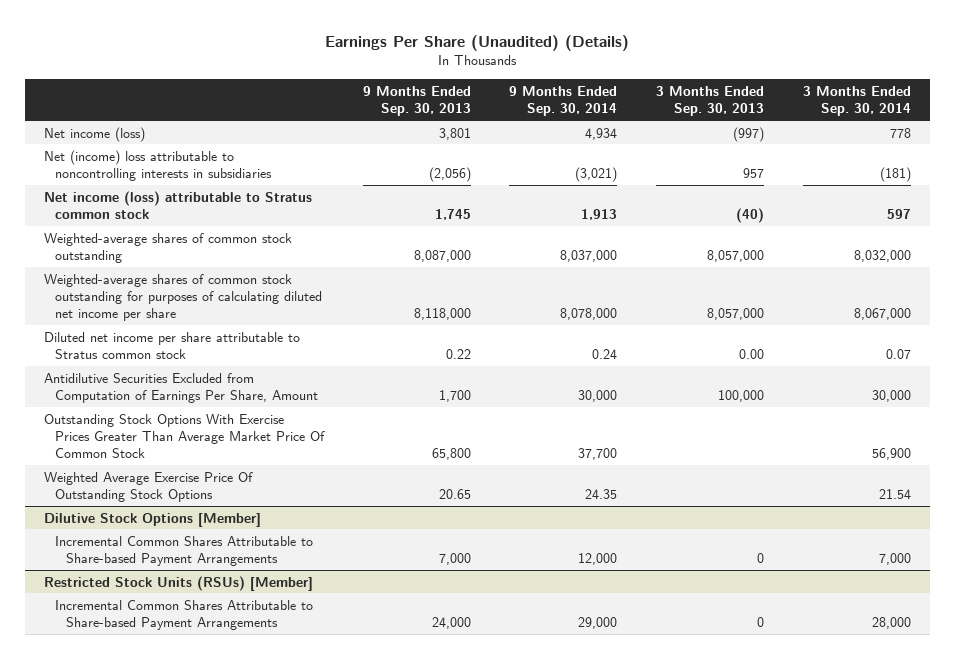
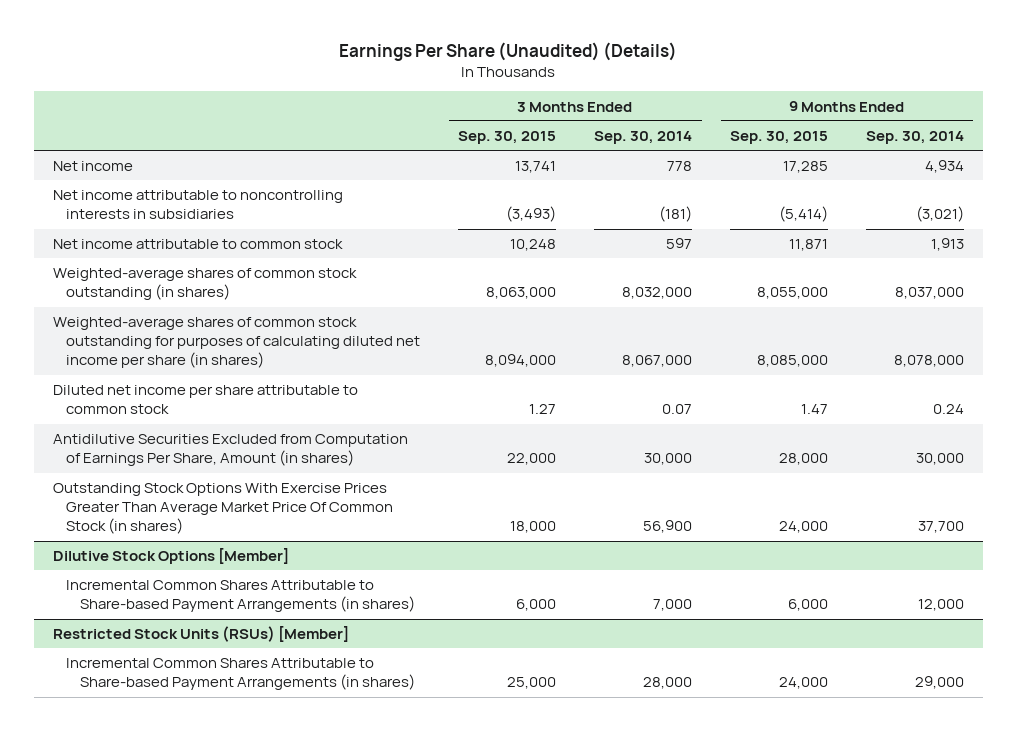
[362,85,471,117] 9 Months Ended Sep. 30, 2013 -> none
[656,85,765,117] 3 Months Ended Sep. 30, 2013 -> none
none -> [458,130,557,144] Sep. 30, 2015
none -> [730,130,829,144] Sep. 30, 2015
[44,471,254,503] Weighted Average Exercise Price Of Outstanding Stock Options -> none
[44,126,146,142] Net income (loss) -> [52,161,133,172] Net income
[44,149,273,182] Net (income) loss attributable to noncontrolling interests in subsidiaries -> [52,190,343,220] Net income attributable to noncontrolling interests in subsidiaries
[44,190,313,220] Net income (loss) attributable to Stratus common stock -> [52,239,343,250] Net income attributable to common stock
[44,232,293,264] Weighted-average shares of common stock outstanding -> [52,268,357,301] Weighted-average shares of common stock outstanding (in shares)
[44,273,323,322] Weighted-average shares of common stock outstanding for purposes of calculating diluted net income per share -> [52,317,421,369] Weighted-average shares of common stock outstanding for purposes of calculating diluted net income per share (in shares)
[44,331,301,360] Diluted net income per share attributable to Stratus common stock -> [52,385,358,415] Diluted net income per share attributable to common stock
[44,372,319,404] Antidilutive Securities Excluded from Computation of Earnings Per Share, Amount -> [52,434,408,467] Antidilutive Securities Excluded from Computation of Earnings Per Share, Amount (in shares)
[44,413,326,459] Outstanding Stock Options With Exercise Prices Greater Than Average Market Price Of Common Stock -> [52,483,394,535] Outstanding Stock Options With Exercise Prices Greater Than Average Market Price Of Common Stock (in shares)
[55,535,314,567] Incremental Common Shares Attributable to Share-based Payment Arrangements -> [66,580,416,613] Incremental Common Shares Attributable to Share-based Payment Arrangements (in shares)
[55,599,314,631] Incremental Common Shares Attributable to Share-based Payment Arrangements -> [66,658,416,691] Incremental Common Shares Attributable to Share-based Payment Arrangements (in shares)

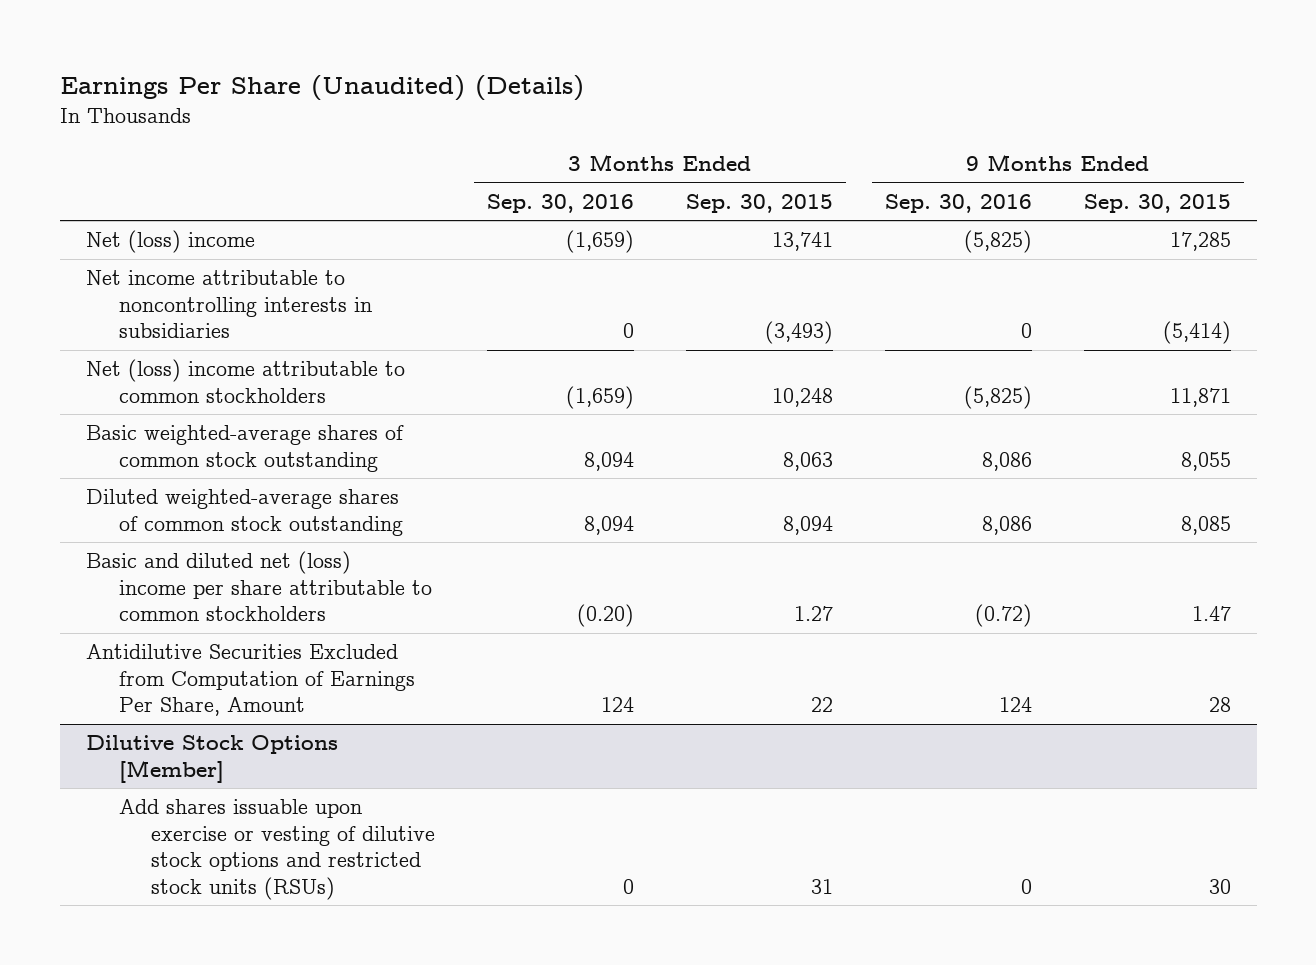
[594,130,693,144] Sep. 30, 2014 -> none
[865,130,964,144] Sep. 30, 2014 -> none
none -> [487,193,635,213] Sep. 30, 2016
none -> [884,193,1032,213] Sep. 30, 2016
[52,161,133,172] Net income -> [85,230,255,254] Net (loss) income
[52,483,394,535] Outstanding Stock Options With Exercise Prices Greater Than Average Market Price Of Common Stock (in shares) -> none
[52,239,343,250] Net income attributable to common stock -> [85,359,405,403] Net (loss) income attributable to common stockholders
[52,268,357,301] Weighted-average shares of common stock outstanding (in shares) -> [85,425,404,472] Basic weighted-average shares of common stock outstanding
[486,287,557,300] 8,063,000 -> [783,451,834,471] 8,063
[757,287,829,300] 8,055,000 -> [1180,451,1231,471] 8,055
[52,317,421,369] Weighted-average shares of common stock outstanding for purposes of calculating diluted net income per share (in shares) -> [85,489,403,536] Diluted weighted-average shares of common stock outstanding
[485,354,557,368] 8,094,000 -> [783,515,834,535] 8,094
[757,355,829,368] 8,085,000 -> [1180,515,1231,535] 8,085
[52,385,358,415] Diluted net income per share attributable to common stock -> [85,551,432,622] Basic and diluted net (loss) income per share attributable to common stockholders
[52,434,408,467] Antidilutive Securities Excluded from Computation of Earnings Per Share, Amount (in shares) -> [85,644,415,717] Antidilutive Securities Excluded from Computation of Earnings Per Share, Amount
[507,453,557,466] 22,000 -> [811,697,834,713] 22
[779,453,829,466] 28,000 -> [1208,697,1231,713] 28
[66,580,416,613] Incremental Common Shares Attributable to Share-based Payment Arrangements (in shares) -> none
[52,626,349,643] Restricted Stock Units (RSUs) [Member] -> none
[66,658,416,691] Incremental Common Shares Attributable to Share-based Payment Arrangements (in shares) -> none
none -> [118,799,436,900] Add shares issuable upon exercise or vesting of dilutive stock options and restricted stock units (RSUs)

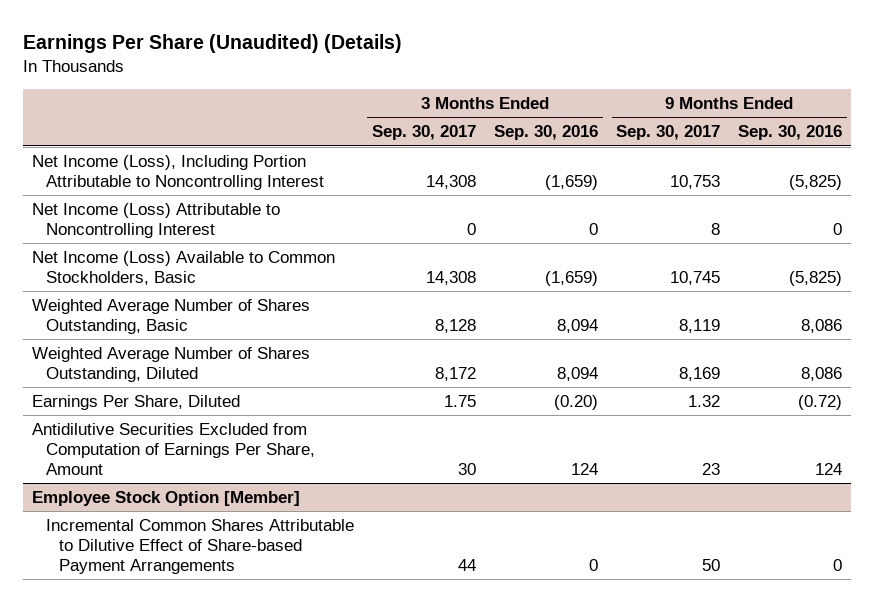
[686,193,834,213] Sep. 30, 2015 -> none
[1083,193,1231,213] Sep. 30, 2015 -> none
none -> [371,125,476,141] Sep. 30, 2017
none -> [616,125,721,141] Sep. 30, 2017
[85,230,255,254] Net (loss) income -> [31,154,324,190] Net Income (Loss), Including Portion Attributable to Noncontrolling Interest
[85,270,372,339] Net income attributable to noncontrolling interests in subsidiaries -> [31,202,280,238] Net Income (Loss) Attributable to Noncontrolling Interest
[85,359,405,403] Net (loss) income attributable to common stockholders -> [31,250,335,285] Net Income (Loss) Available to Common Stockholders, Basic
[85,425,404,472] Basic weighted-average shares of common stock outstanding -> [31,298,310,334] Weighted Average Number of Shares Outstanding, Basic
[85,489,403,536] Diluted weighted-average shares of common stock outstanding -> [31,346,310,382] Weighted Average Number of Shares Outstanding, Diluted
[85,551,432,622] Basic and diluted net (loss) income per share attributable to common stockholders -> [31,394,240,410] Earnings Per Share, Diluted
[85,735,338,783] Dilutive Stock Options [Member] -> [31,490,300,506] Employee Stock Option [Member]
[118,799,436,900] Add shares issuable upon exercise or vesting of dilutive stock options and restricted stock units (RSUs) -> [45,518,354,574] Incremental Common Shares Attributable to Dilutive Effect of Share-based Payment Arrangements

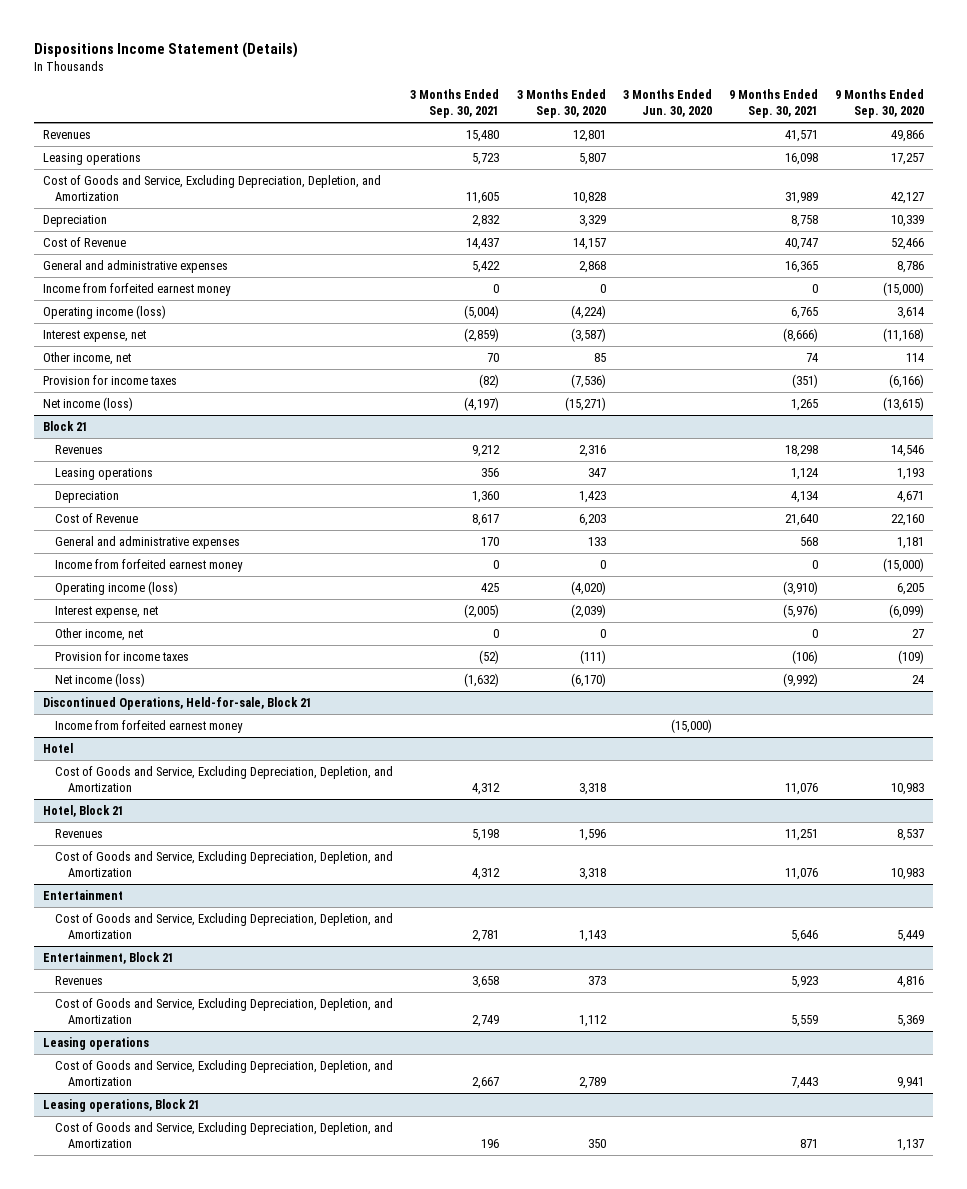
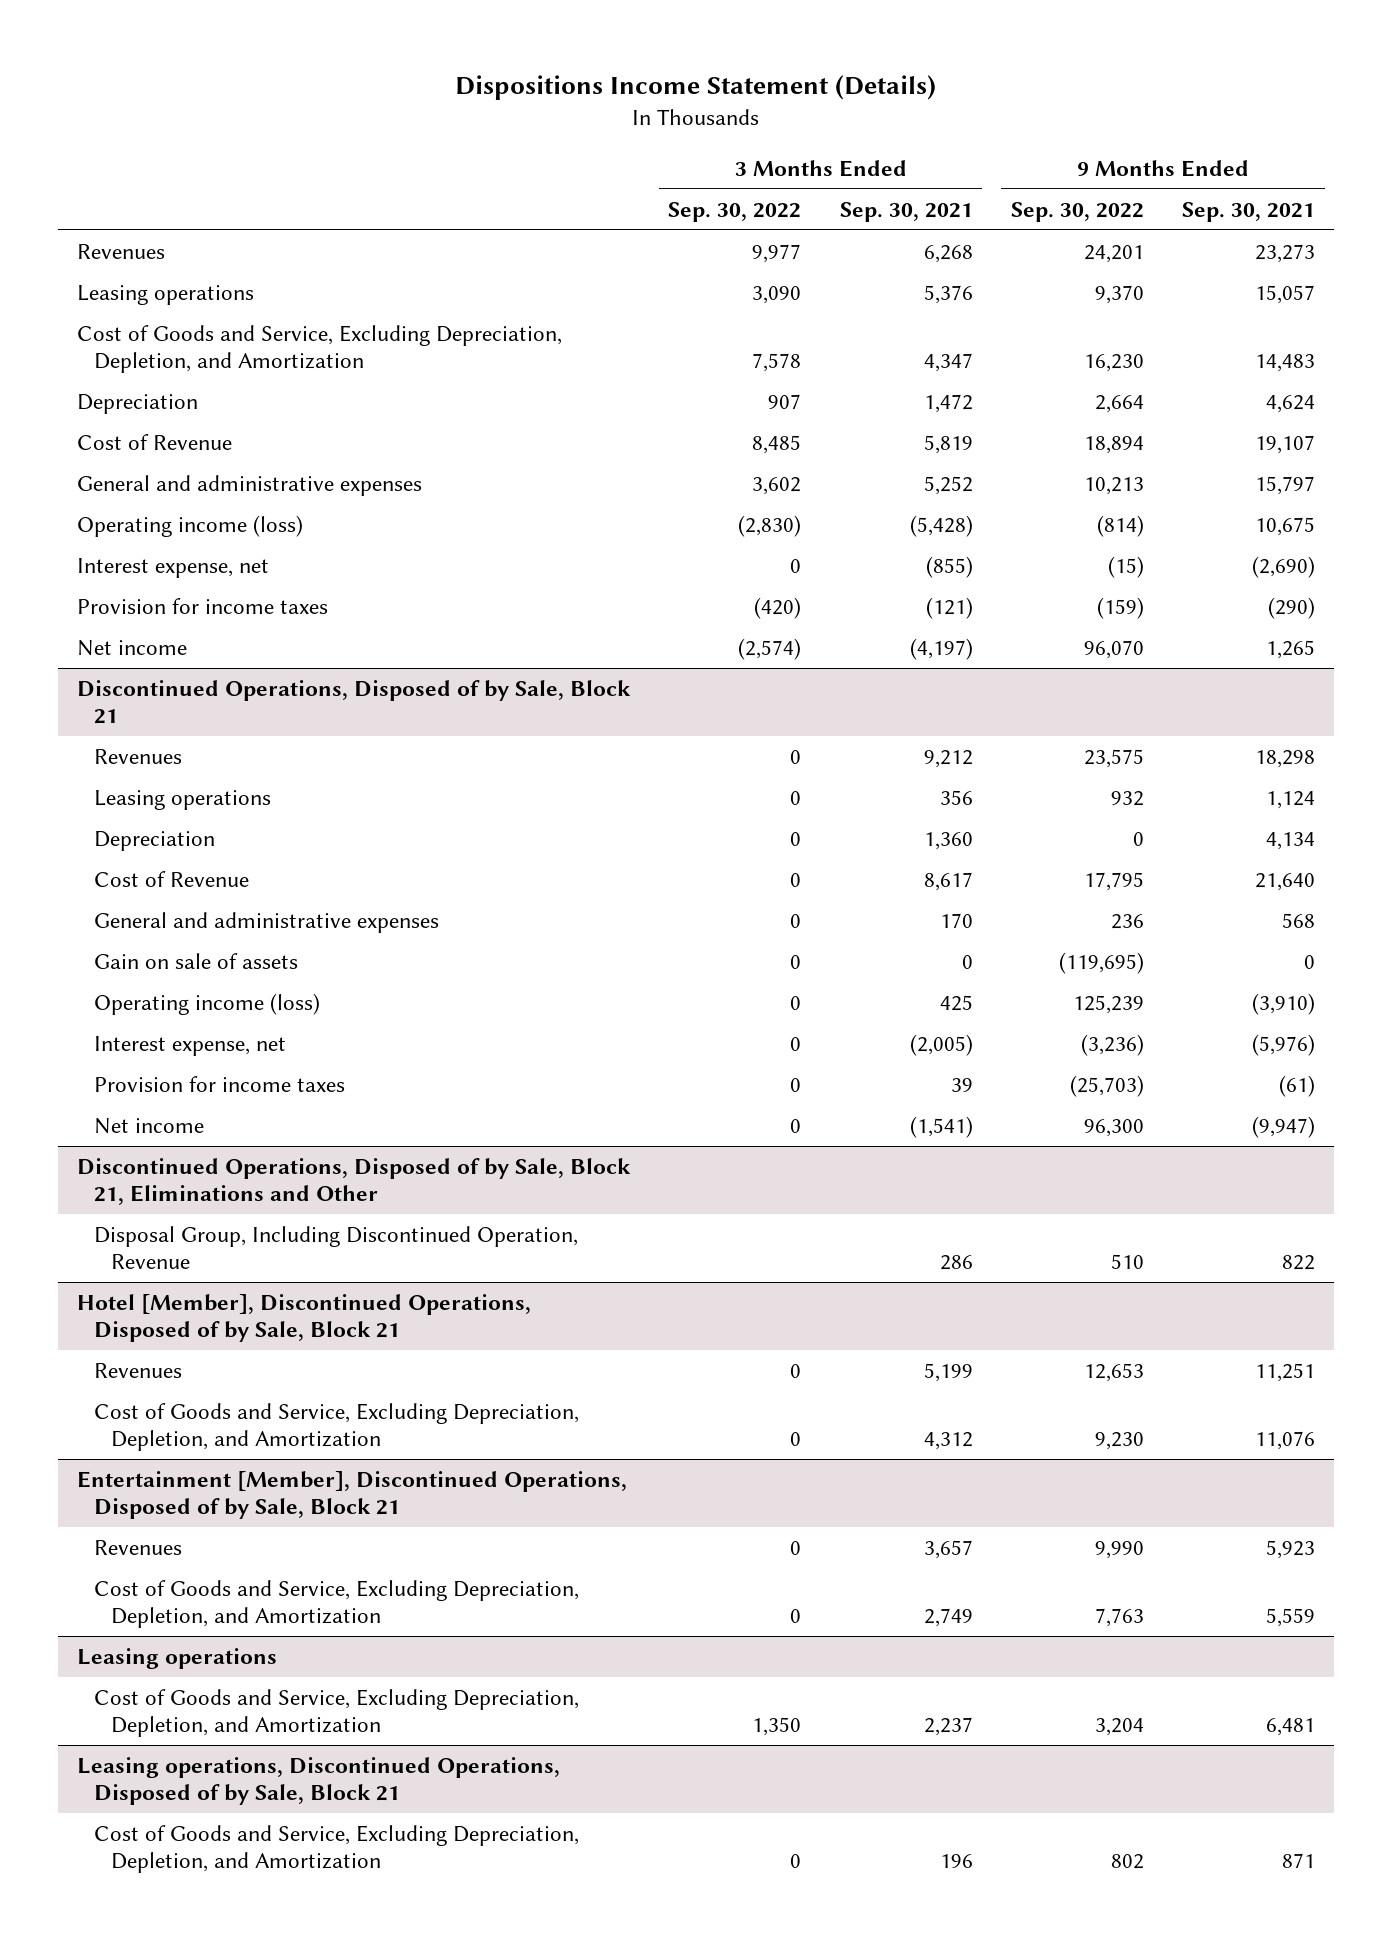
[516,89,606,119] 3 Months Ended Sep. 30, 2020 -> none
[622,89,712,118] 3 Months Ended Jun. 30, 2020 -> none
[835,89,925,119] 9 Months Ended Sep. 30, 2020 -> none
none -> [668,201,802,222] Sep. 30, 2022
none -> [1010,201,1144,222] Sep. 30, 2022
[42,282,231,296] Income from forfeited earnest money -> none
[42,351,131,365] Other income, net -> none
[42,420,88,431] Block 21 -> none
[466,129,500,142] 15,480 -> [923,244,973,263] 6,268
[784,129,818,142] 41,571 -> [1255,243,1316,263] 23,273
[472,152,500,165] 5,723 -> [923,284,973,304] 5,376
[784,152,818,165] 16,098 -> [1255,284,1316,304] 15,057
[466,191,500,204] 11,605 -> [923,353,973,373] 4,347
[784,191,818,204] 31,989 -> [1255,354,1316,373] 14,483
[472,214,501,227] 2,832 -> [923,393,973,413] 1,472
[790,214,818,227] 8,758 -> [1266,394,1316,413] 4,624
[466,237,500,250] 14,437 -> [923,434,973,454] 5,819
[784,237,818,250] 40,747 -> [1255,434,1316,454] 19,107
[472,260,501,273] 5,422 -> [923,475,973,495] 5,252
[784,260,818,273] 16,365 -> [1255,475,1316,495] 15,797
[464,304,500,319] (5,004) -> [909,514,973,537] (5,428)
[790,306,818,319] 6,765 -> [1255,516,1316,536] 10,675
[464,327,500,342] (2,859) -> [925,555,973,578] (855)
[782,327,818,342] (8,666) -> [1252,555,1316,578] (2,690)
[479,373,500,388] (82) -> [925,596,973,619] (121)
[791,373,818,388] (351) -> [1268,596,1316,619] (290)
[42,396,133,411] Net income (loss) -> [77,639,188,656] Net income
none -> [77,679,632,725] Discontinued Operations, Disposed of by Sale, Block 21
[55,558,244,572] Income from forfeited earnest money -> [94,952,299,969] Gain on sale of assets
[55,627,144,641] Other income, net -> none
[42,696,312,710] Discontinued Operations, Held-for-sale, Block 21 -> none
[55,719,244,733] Income from forfeited earnest money -> none
[42,742,73,753] Hotel -> none
[55,765,394,792] Cost of Goods and Service, Excluding Depreciation, Depletion, and Amortization -> none
[42,804,124,817] Hotel, Block 21 -> none
[479,649,500,664] (52) -> [950,1077,973,1092] 39
[791,649,818,664] (106) -> [1279,1074,1316,1097] (61)
[55,672,146,687] Net income (loss) -> [94,1117,205,1134] Net income
[464,672,500,687] (1,632) -> [909,1115,973,1138] (1,541)
[782,672,818,687] (9,992) -> [1252,1115,1316,1138] (9,947)
none -> [77,1157,632,1206] Discontinued Operations, Disposed of by Sale, Block 21, Eliminations and Other
none -> [94,1225,579,1270] Disposal Group, Including Discontinued Operation, Revenue
none -> [77,1293,532,1343] Hotel [Member], Discontinued Operations, Disposed of by Sale, Block 21
[472,828,500,841] 5,198 -> [923,1362,973,1382] 5,199
[42,889,123,900] Entertainment -> none
[55,912,394,939] Cost of Goods and Service, Excluding Depreciation, Depletion, and Amortization -> none
[42,951,174,964] Entertainment, Block 21 -> none
none -> [77,1470,628,1520] Entertainment [Member], Discontinued Operations, Disposed of by Sale, Block 21
[472,975,500,988] 3,658 -> [923,1539,973,1559] 3,657
[42,1098,200,1112] Leasing operations, Block 21 -> none
[472,1076,500,1089] 2,667 -> [923,1717,973,1737] 2,237
[790,1076,818,1089] 7,443 -> [1266,1718,1316,1737] 6,481
none -> [77,1756,561,1806] Leasing operations, Discontinued Operations, Disposed of by Sale, Block 21

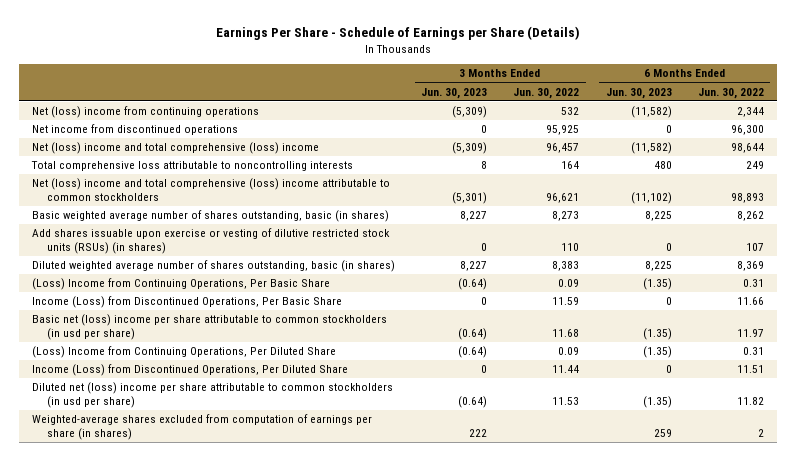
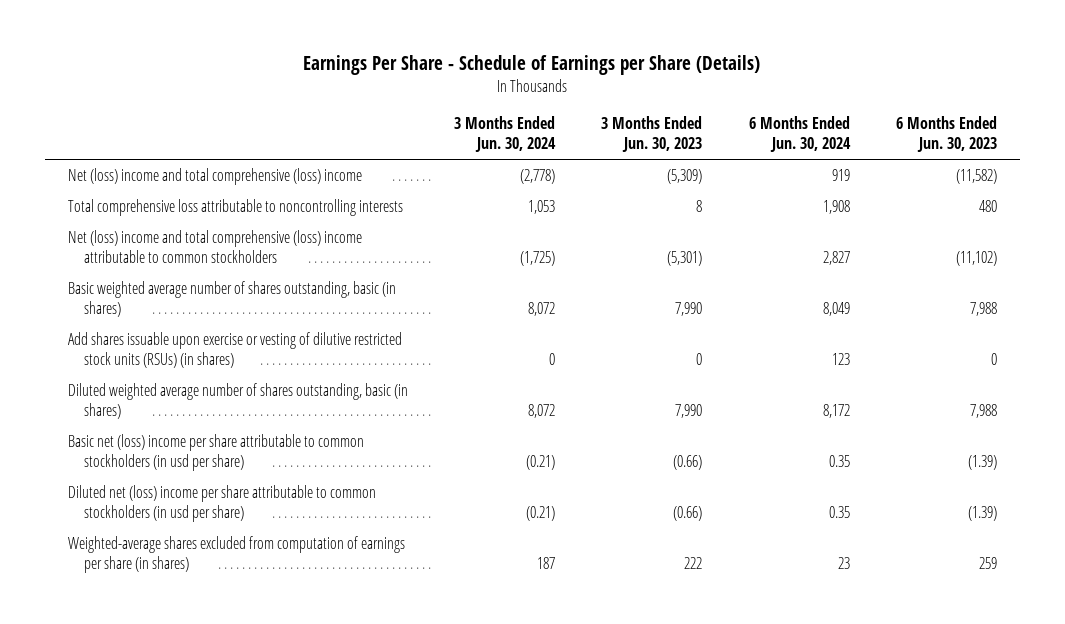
[513,87,580,99] Jun. 30, 2022 -> none
[697,87,764,99] Jun. 30, 2022 -> none
none -> [454,116,557,153] 3 Months Ended Jun. 30, 2024
none -> [748,116,851,153] 6 Months Ended Jun. 30, 2024
[32,106,260,119] Net (loss) income from continuing operations -> none
[32,124,239,136] Net income from discontinued operations -> none
[460,211,488,222] 8,227 -> [675,302,703,317] 7,990
[644,211,672,222] 8,225 -> [970,302,998,317] 7,988
[32,278,331,291] (Loss) Income from Continuing Operations, Per Basic Share -> none
[32,296,343,309] Income (Loss) from Discontinued Operations, Per Basic Share -> none
[32,346,337,359] (Loss) Income from Continuing Operations, Per Diluted Share -> none
[32,364,349,377] Income (Loss) from Discontinued Operations, Per Diluted Share -> none
[460,261,488,272] 8,227 -> [675,404,703,419] 7,990
[644,261,672,272] 8,225 -> [970,404,998,419] 7,988
[458,327,488,340] (0.64) -> [673,455,703,471] (0.66)
[642,327,672,340] (1.35) -> [968,455,998,471] (1.39)
[458,395,488,408] (0.64) -> [673,506,703,522] (0.66)
[642,395,672,408] (1.35) -> [968,506,998,522] (1.39)

